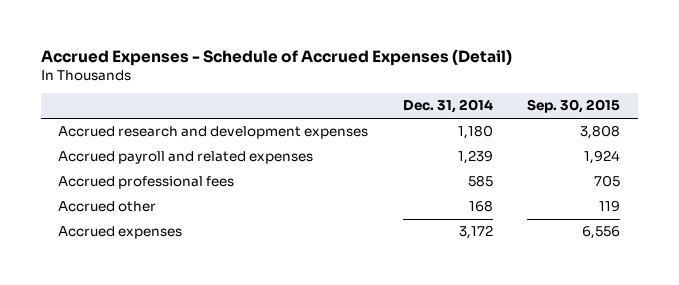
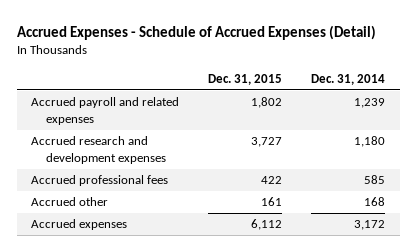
[527,99,621,114] Sep. 30, 2015 -> none
none -> [208,73,283,85] Dec. 31, 2015
[58,126,369,140] Accrued research and development expenses -> [31,136,166,164] Accrued research and development expenses

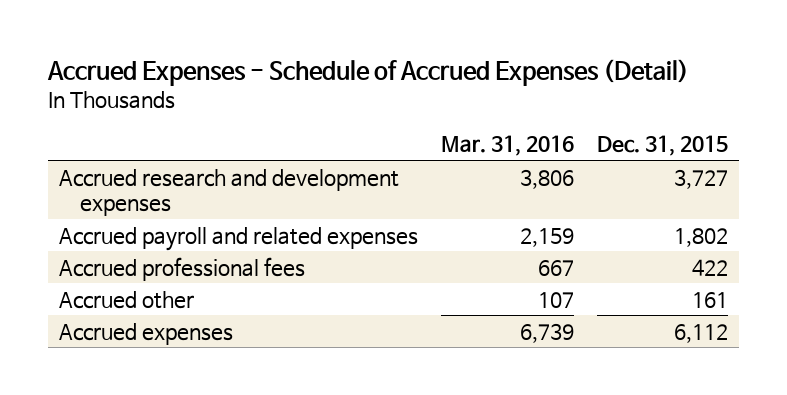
[311,73,386,85] Dec. 31, 2014 -> none
none -> [440,135,574,157] Mar. 31, 2016
[31,97,180,125] Accrued payroll and related expenses -> [58,226,418,251] Accrued payroll and related expenses

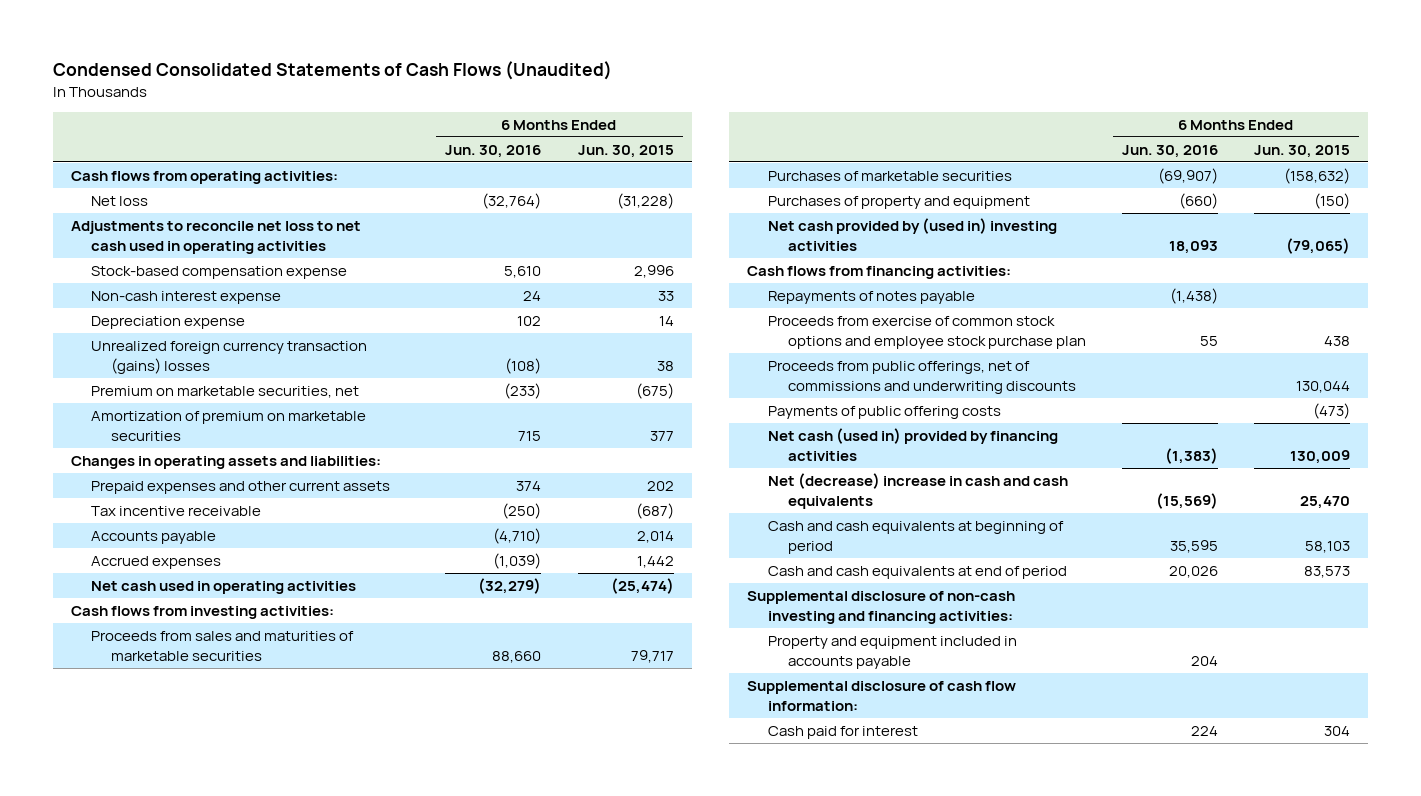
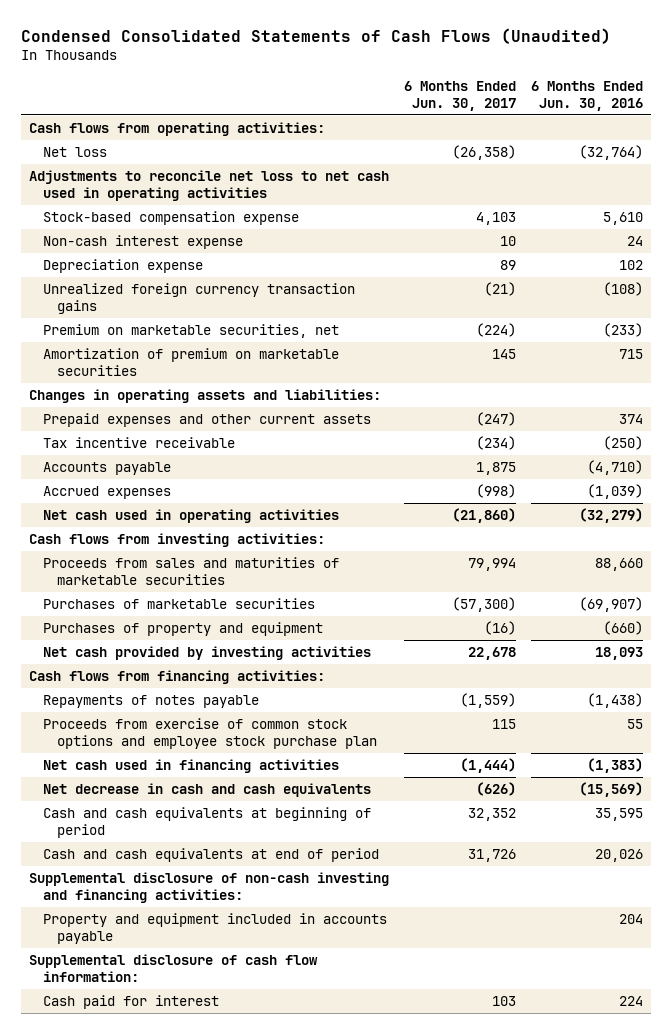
[577,144,674,158] Jun. 30, 2015 -> none
none -> [404,80,517,111] 6 Months Ended Jun. 30, 2017
[90,340,367,374] Unrealized foreign currency transaction (gains) losses -> [42,283,355,314] Unrealized foreign currency transaction gains
[767,217,1057,251] Net cash provided by (used in) investing activities -> [42,646,371,661] Net cash provided by investing activities
[767,360,1076,394] Proceeds from public offerings, net of commissions and underwriting discounts -> none
[767,405,1001,419] Payments of public offering costs -> none
[767,427,1058,461] Net cash (used in) provided by financing activities -> [42,759,339,774] Net cash used in financing activities
[767,472,1068,509] Net (decrease) increase in cash and cash equivalents -> [42,783,371,798] Net decrease in cash and cash equivalents

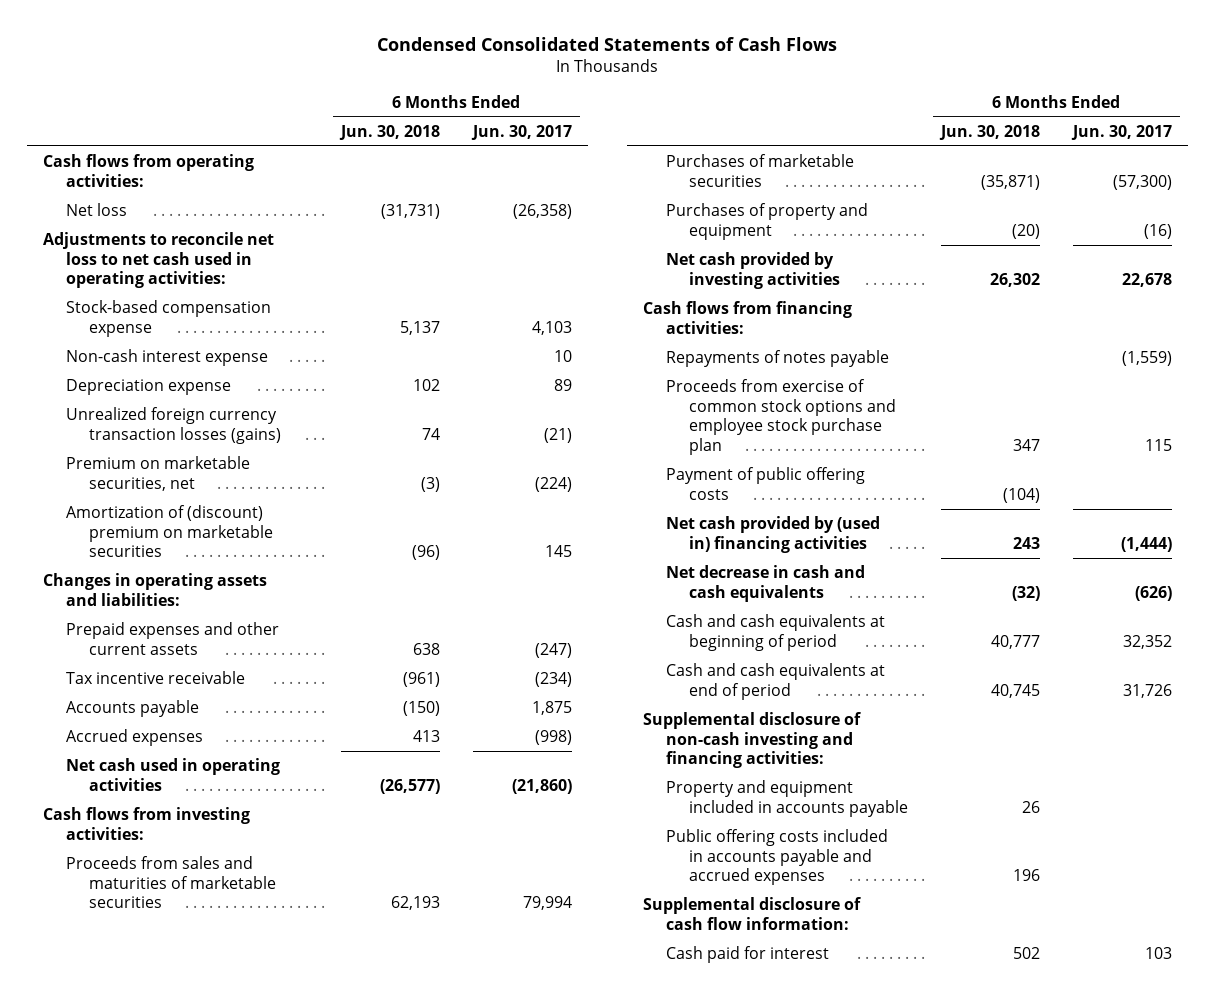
[21,28,612,45] Condensed Consolidated Statements of Cash Flows (Unaudited) -> [377,36,838,51] Condensed Consolidated Statements of Cash Flows
[531,80,644,111] 6 Months Ended Jun. 30, 2016 -> none
none -> [338,124,440,140] Jun. 30, 2018
[28,170,389,201] Adjustments to reconcile net loss to net cash used in operating activities -> [43,232,275,289] Adjustments to reconcile net loss to net cash used in operating activities:
[42,283,355,314] Unrealized foreign currency transaction gains -> [66,407,282,444] Unrealized foreign currency transaction losses (gains)
[42,348,339,376] Amortization of premium on marketable securities -> [66,505,274,558] Amortization of (discount) premium on marketable securities
none -> [666,467,866,500] Payment of public offering costs
[42,759,339,774] Net cash used in financing activities -> [666,516,881,553] Net cash provided by (used in) financing activities
none -> [666,829,889,886] Public offering costs included in accounts payable and accrued expenses

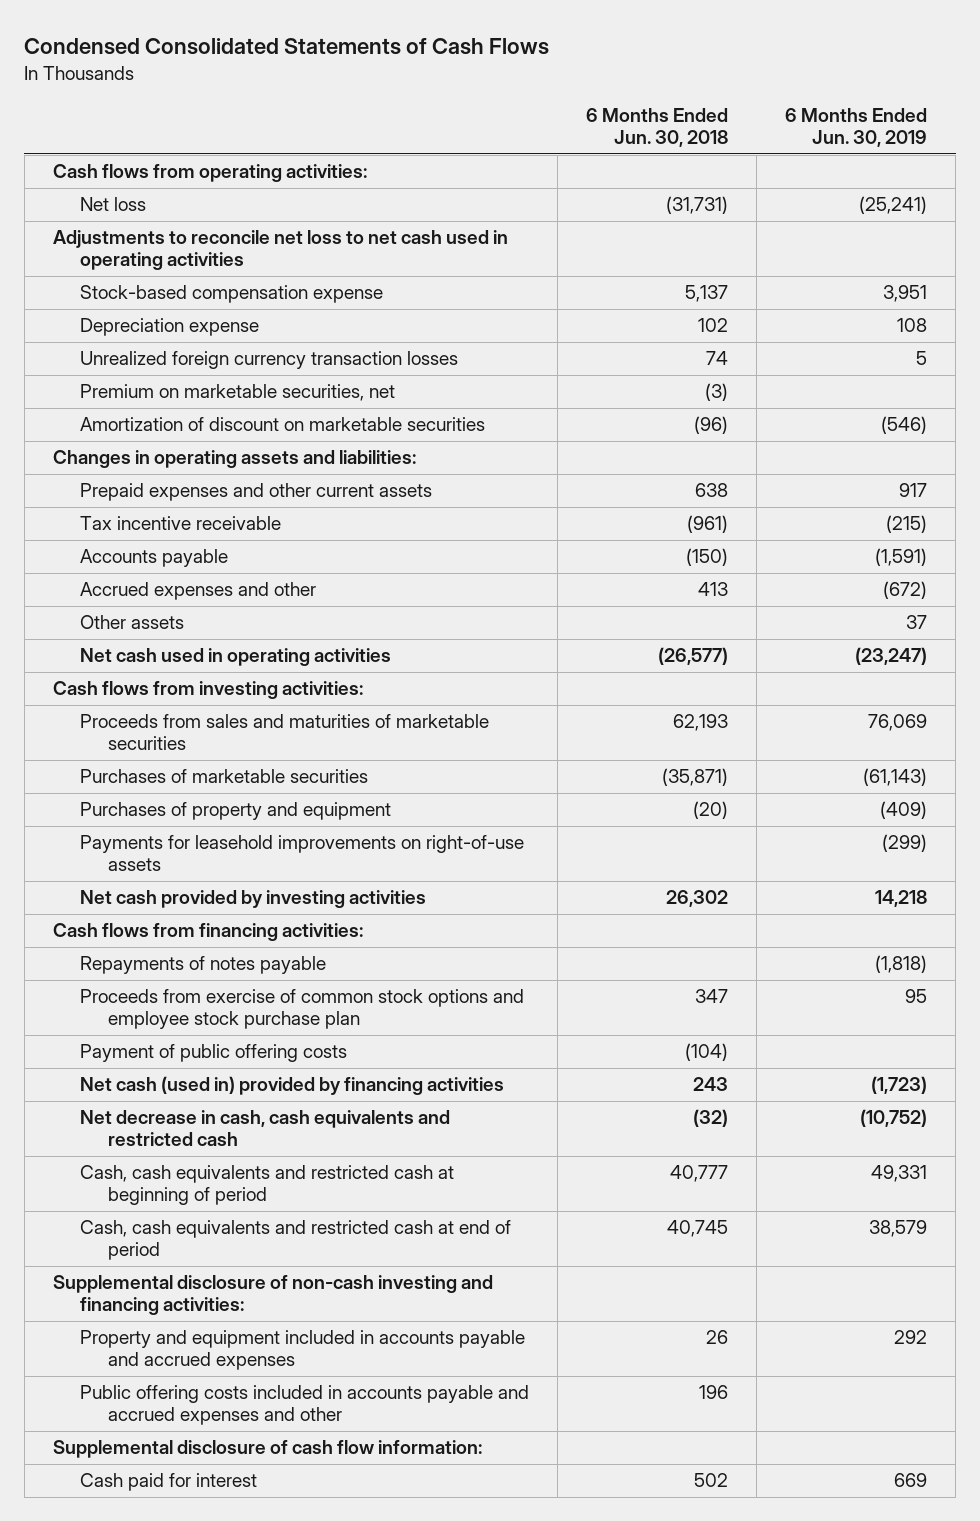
[470,124,572,140] Jun. 30, 2017 -> none
none -> [785,108,928,148] 6 Months Ended Jun. 30, 2019
[43,232,275,289] Adjustments to reconcile net loss to net cash used in operating activities: -> [52,230,508,271] Adjustments to reconcile net loss to net cash used in operating activities
[66,349,269,367] Non-cash interest expense -> none
[66,407,282,444] Unrealized foreign currency transaction losses (gains) -> [80,351,459,370] Unrealized foreign currency transaction losses
[66,505,274,558] Amortization of (discount) premium on marketable securities -> [80,417,486,432] Amortization of discount on marketable securities
[66,729,204,747] Accrued expenses -> [80,582,317,601] Accrued expenses and other
none -> [80,615,185,630] Other assets
none -> [80,835,525,872] Payments for leasehold improvements on right-of-use assets
[666,516,881,553] Net cash provided by (used in) financing activities -> [80,1076,505,1096] Net cash (used in) provided by financing activities
[666,565,866,602] Net decrease in cash and cash equivalents -> [80,1110,451,1147] Net decrease in cash, cash equivalents and restricted cash
[666,614,886,651] Cash and cash equivalents at beginning of period -> [80,1165,455,1206] Cash, cash equivalents and restricted cash at beginning of period
[666,663,886,700] Cash and cash equivalents at end of period -> [80,1220,512,1261] Cash, cash equivalents and restricted cash at end of period
[666,780,909,817] Property and equipment included in accounts payable -> [80,1330,526,1371] Property and equipment included in accounts payable and accrued expenses
[666,829,889,886] Public offering costs included in accounts payable and accrued expenses -> [80,1385,530,1426] Public offering costs included in accounts payable and accrued expenses and other

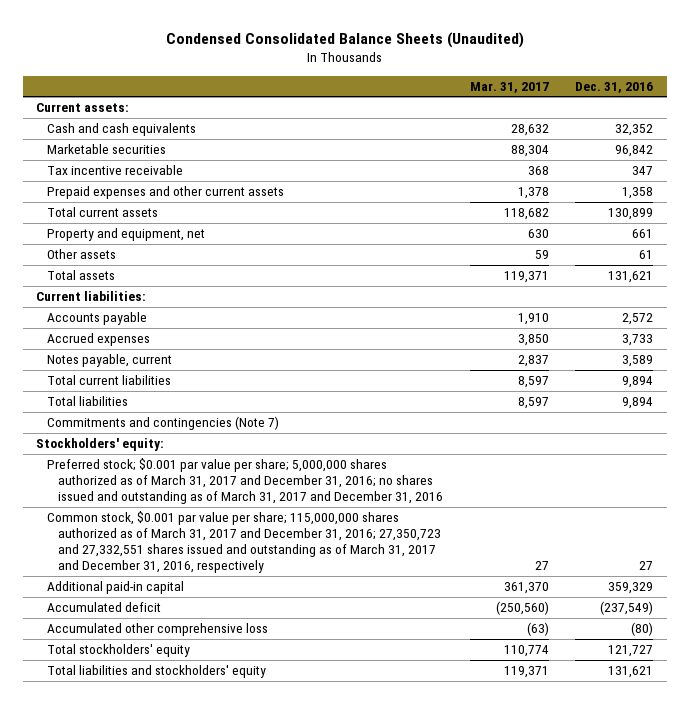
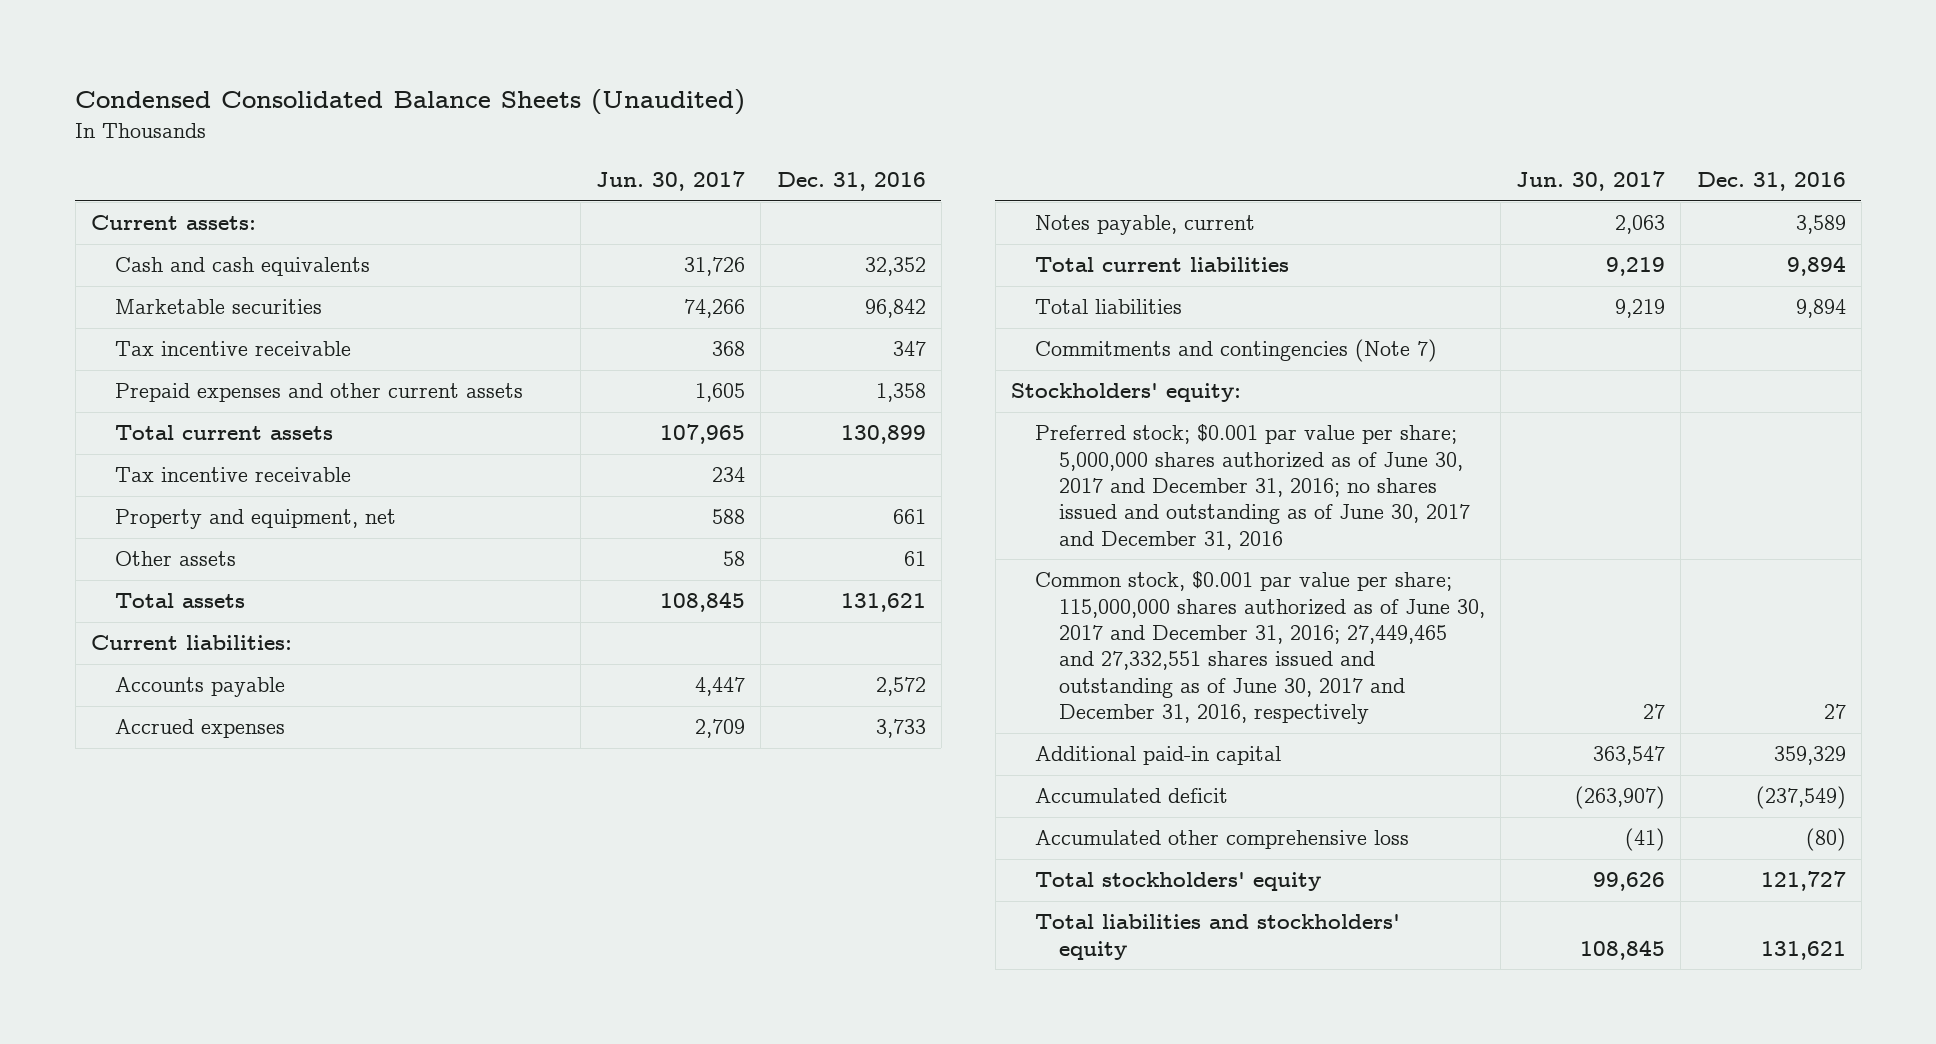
[469,81,549,93] Mar. 31, 2017 -> none
none -> [596,171,746,192] Jun. 30, 2017
none -> [114,467,351,483] Tax incentive receivable
[47,458,444,505] Preferred stock; $0.001 par value per share; 5,000,000 shares authorized as of March 31, 2017 and December 31, 2016; no shares issued and outstanding as of March 31, 2017 and December 31, 2016 -> [1034,424,1470,550] Preferred stock; $0.001 par value per share; 5,000,000 shares authorized as of June 30, 2017 and December 31, 2016; no shares issued and outstanding as of June 30, 2017 and December 31, 2016
[47,511,442,573] Common stock, $0.001 par value per share; 115,000,000 shares authorized as of March 31, 2017 and December 31, 2016; 27,350,723 and 27,332,551 shares issued and outstanding as of March 31, 2017 and December 31, 2016, respectively -> [1034,571,1485,725] Common stock, $0.001 par value per share; 115,000,000 shares authorized as of June 30, 2017 and December 31, 2016; 27,449,465 and 27,332,551 shares issued and outstanding as of June 30, 2017 and December 31, 2016, respectively

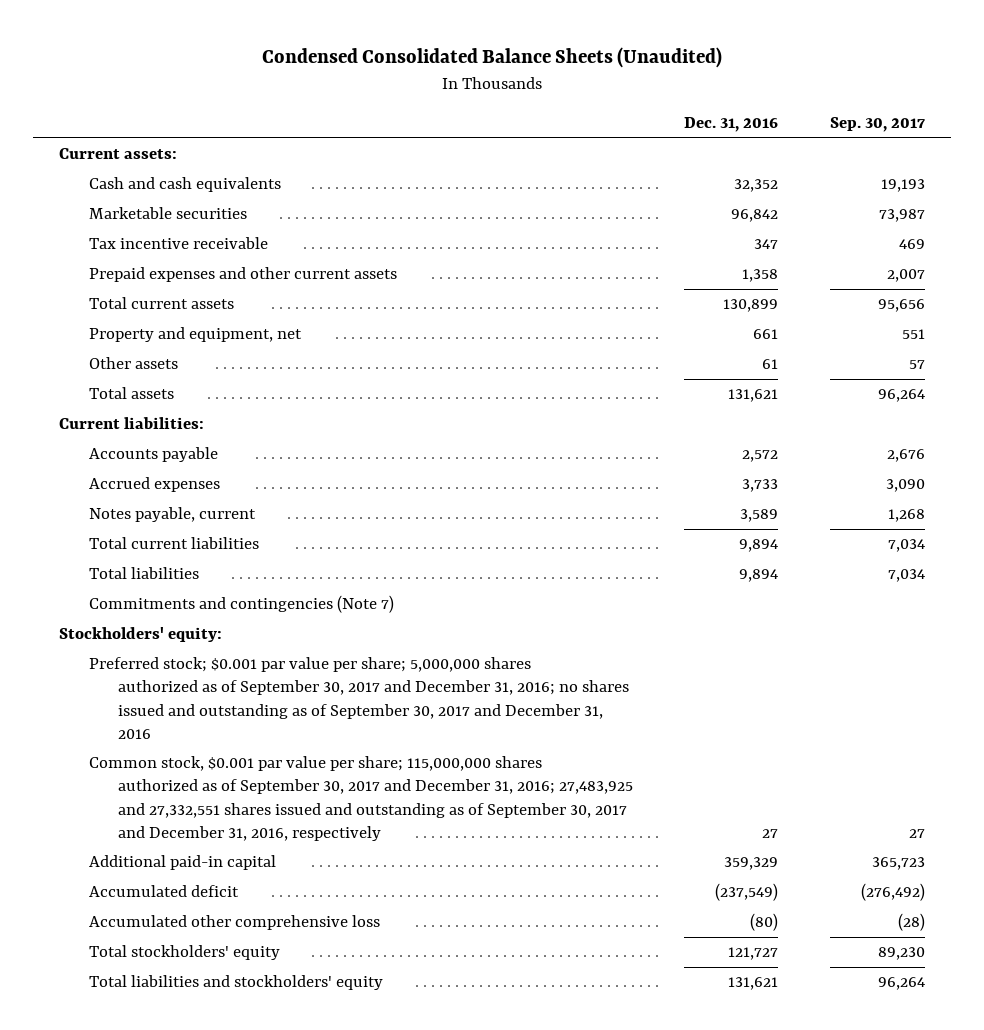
[596,171,746,192] Jun. 30, 2017 -> none
none -> [830,117,926,133] Sep. 30, 2017
[114,467,351,483] Tax incentive receivable -> none
[1034,424,1470,550] Preferred stock; $0.001 par value per share; 5,000,000 shares authorized as of June 30, 2017 and December 31, 2016; no shares issued and outstanding as of June 30, 2017 and December 31, 2016 -> [88,657,629,739] Preferred stock; $0.001 par value per share; 5,000,000 shares authorized as of September 30, 2017 and December 31, 2016; no shares issued and outstanding as of September 30, 2017 and December 31, 2016
[1034,571,1485,725] Common stock, $0.001 par value per share; 115,000,000 shares authorized as of June 30, 2017 and December 31, 2016; 27,449,465 and 27,332,551 shares issued and outstanding as of June 30, 2017 and December 31, 2016, respectively -> [88,756,633,841] Common stock, $0.001 par value per share; 115,000,000 shares authorized as of September 30, 2017 and December 31, 2016; 27,483,925 and 27,332,551 shares issued and outstanding as of September 30, 2017 and December 31, 2016, respectively

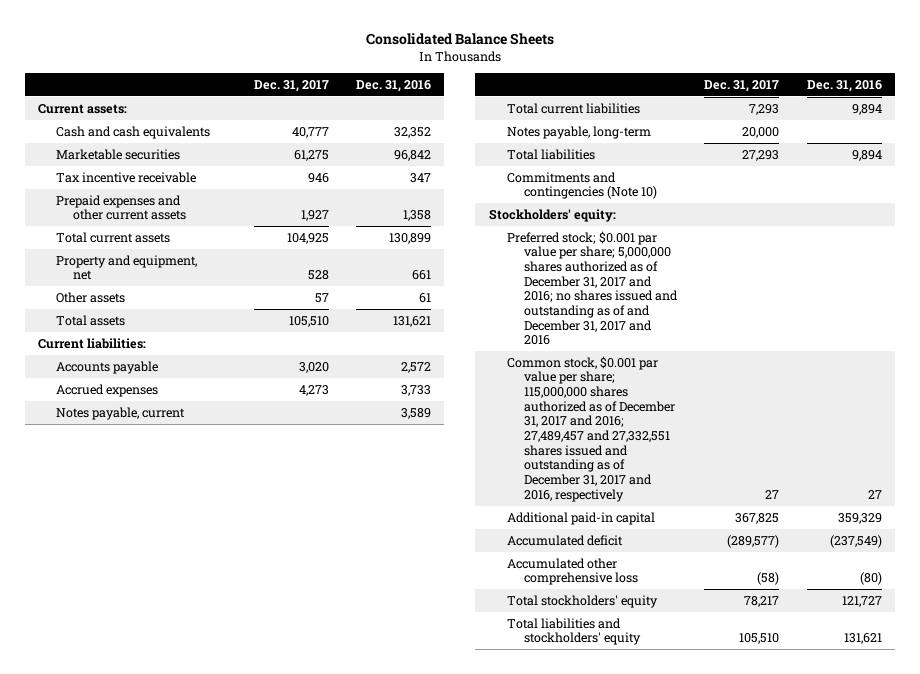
[262,47,723,69] Condensed Consolidated Balance Sheets (Unaudited) -> [365,32,554,45] Consolidated Balance Sheets
[830,117,926,133] Sep. 30, 2017 -> none
none -> [253,79,329,92] Dec. 31, 2017
none -> [506,125,651,139] Notes payable, long-term
[88,595,394,614] Commitments and contingencies (Note 7) -> [506,171,658,200] Commitments and contingencies (Note 10)
[88,657,629,739] Preferred stock; $0.001 par value per share; 5,000,000 shares authorized as of September 30, 2017 and December 31, 2016; no shares issued and outstanding as of September 30, 2017 and December 31, 2016 -> [506,230,679,346] Preferred stock; $0.001 par value per share; 5,000,000 shares authorized as of December 31, 2017 and 2016; no shares issued and outstanding as of and December 31, 2017 and 2016
[88,756,633,841] Common stock, $0.001 par value per share; 115,000,000 shares authorized as of September 30, 2017 and December 31, 2016; 27,483,925 and 27,332,551 shares issued and outstanding as of September 30, 2017 and December 31, 2016, respectively -> [506,355,676,502] Common stock, $0.001 par value per share; 115,000,000 shares authorized as of December 31, 2017 and 2016; 27,489,457 and 27,332,551 shares issued and outstanding as of December 31, 2017 and 2016, respectively

